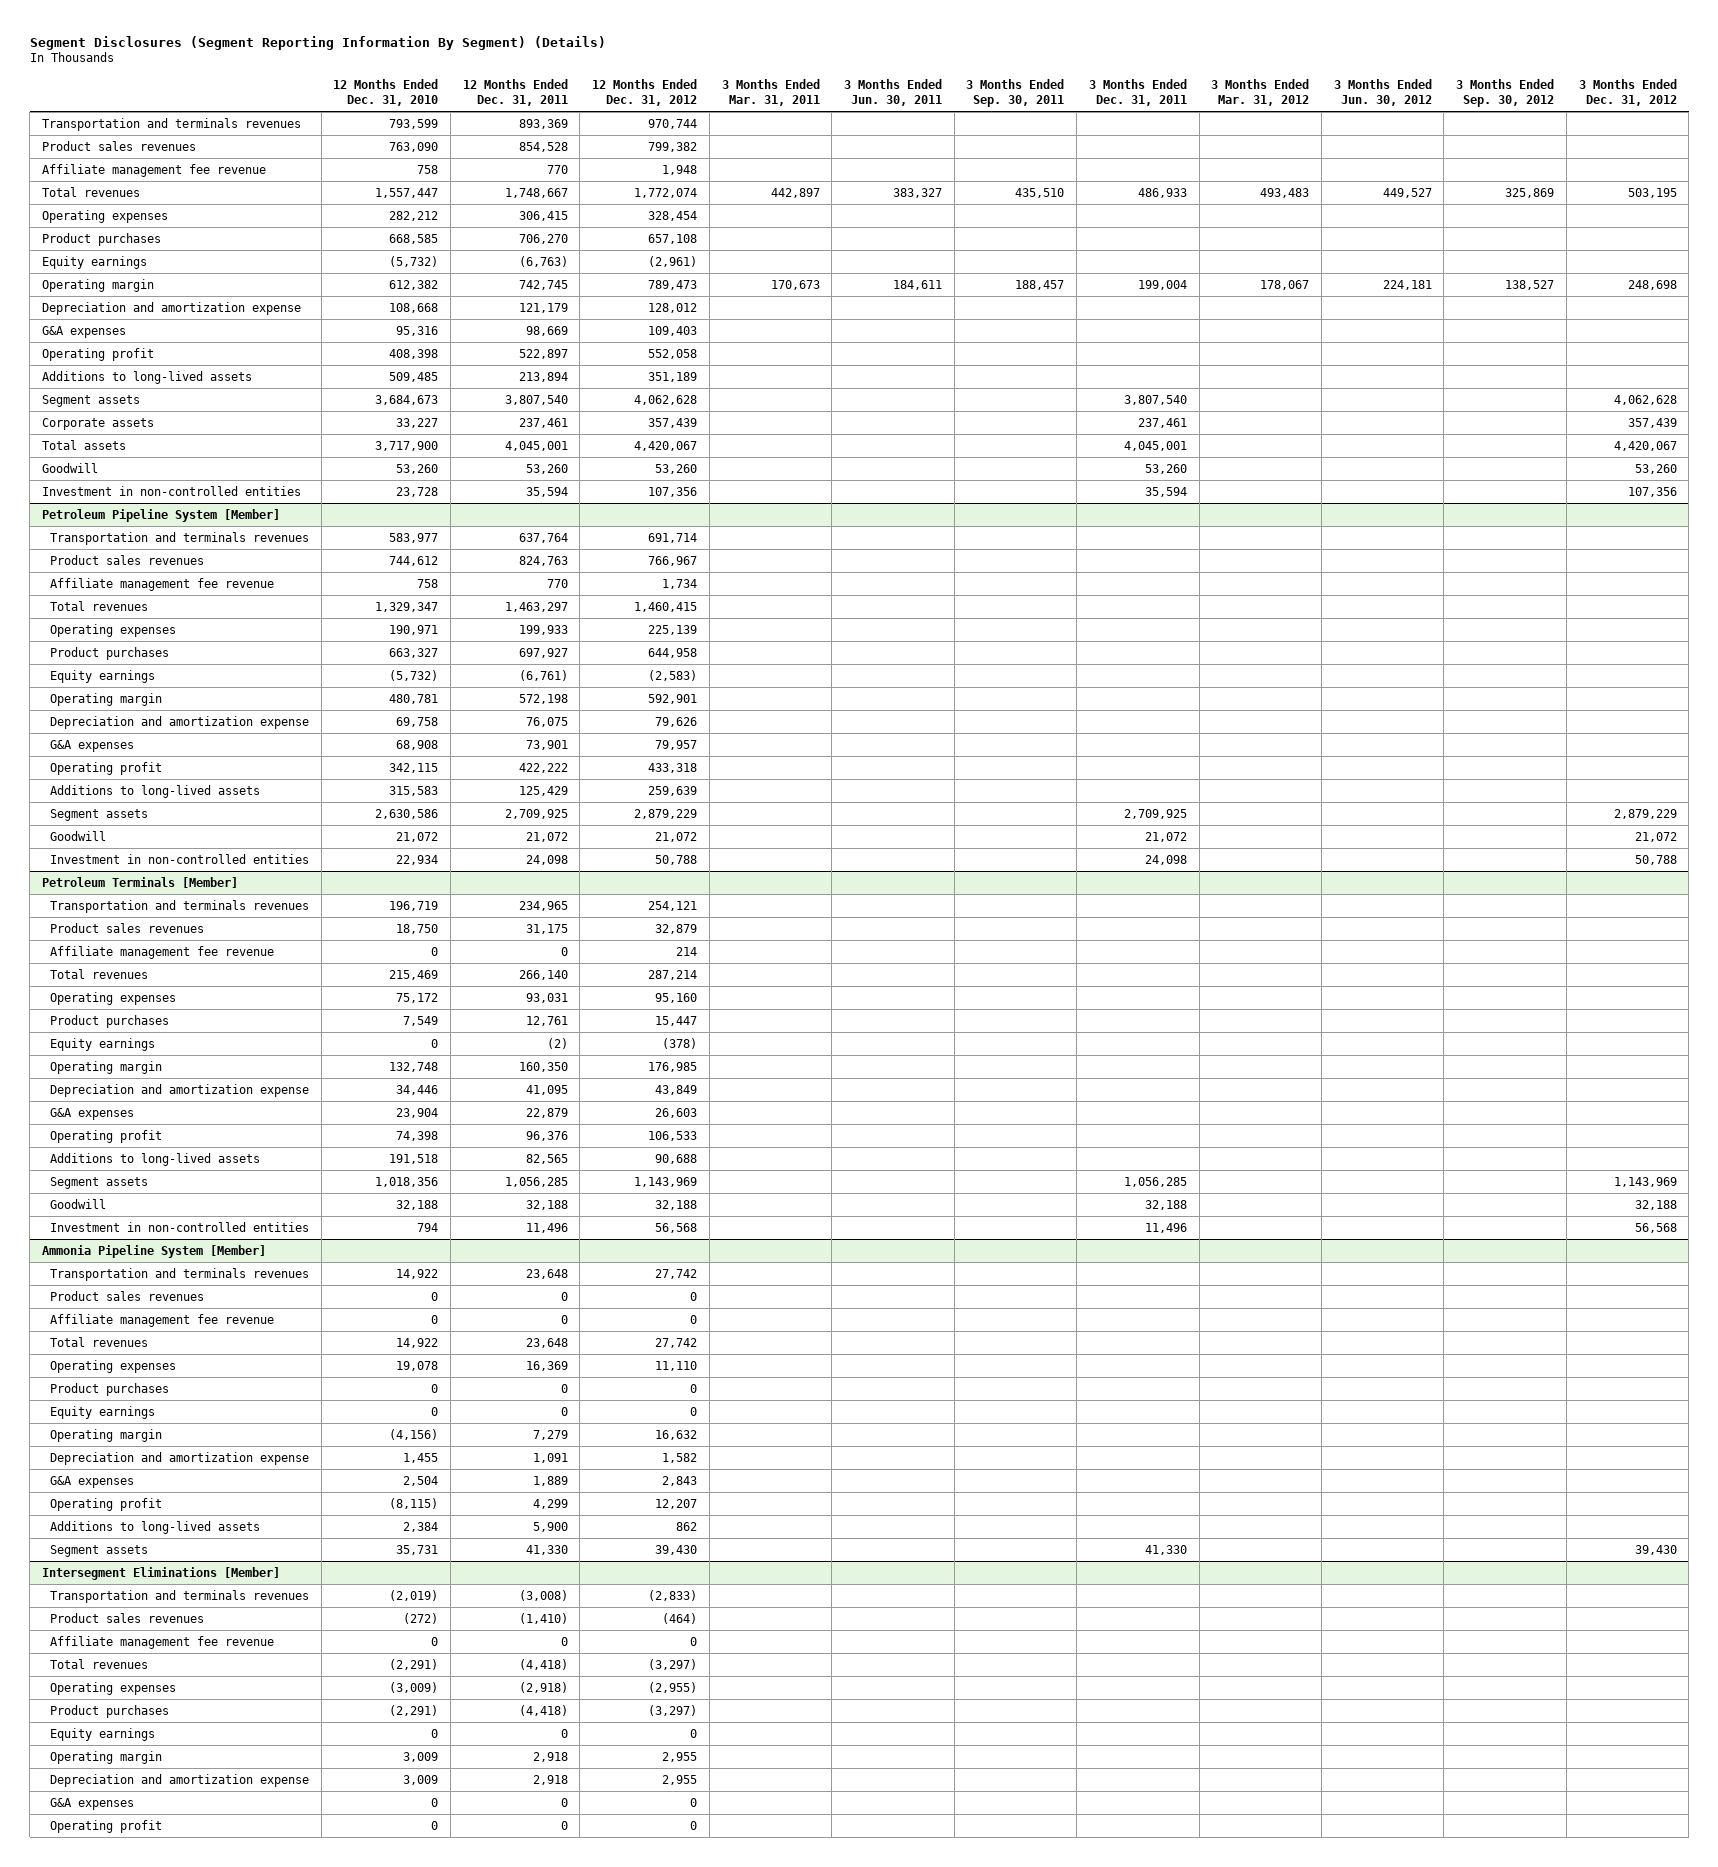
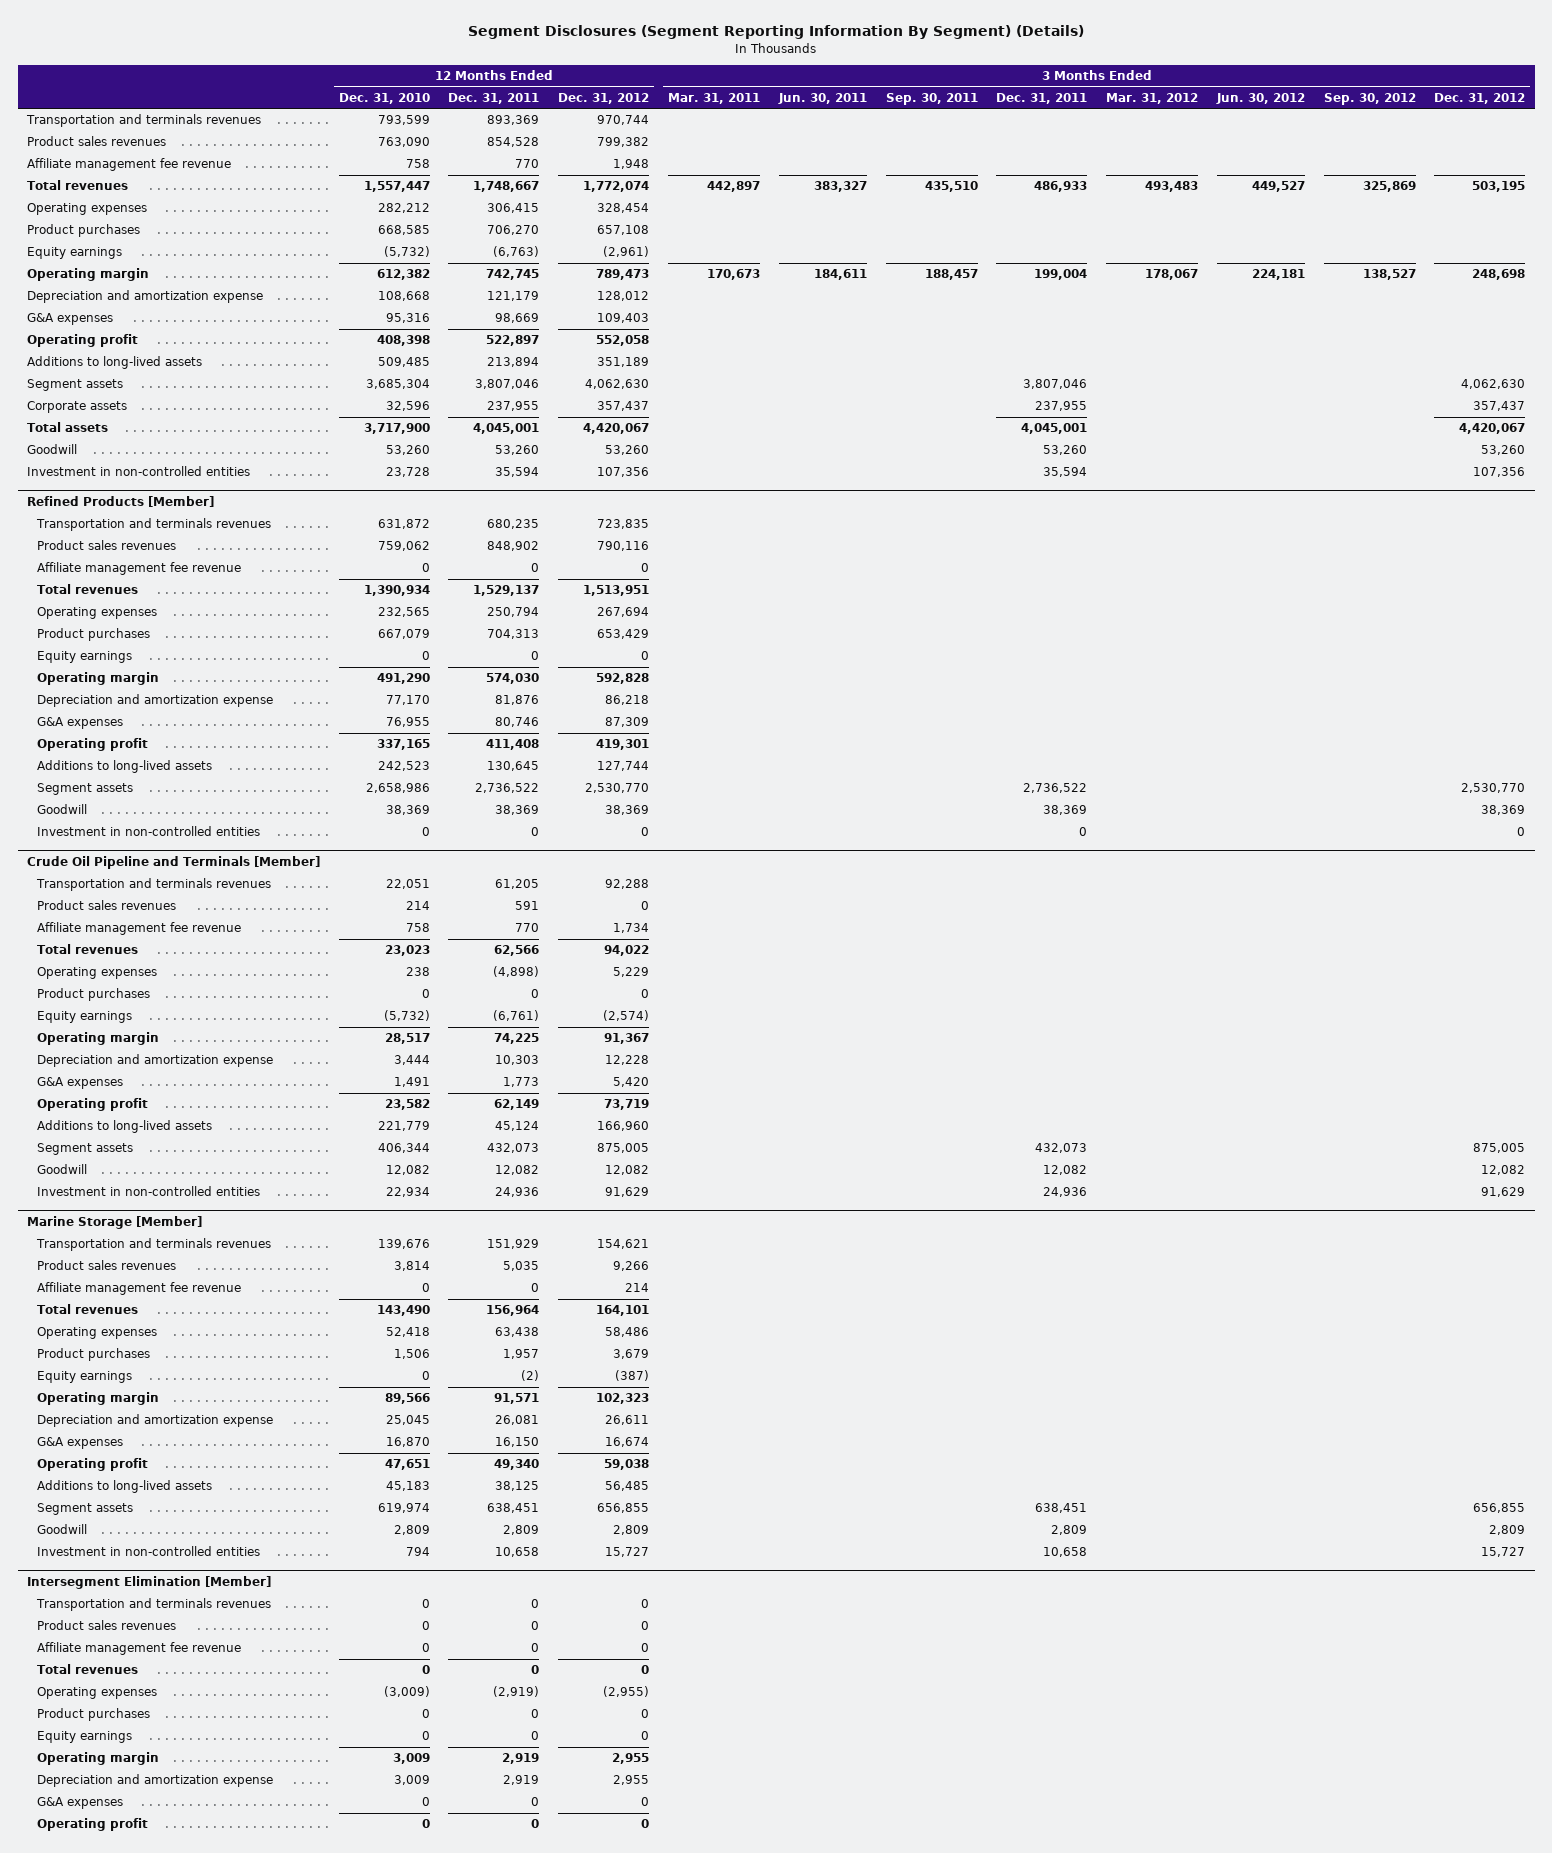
[375,394,439,405] 3,684,673 -> [365,379,430,390] 3,685,304
[504,394,568,405] 3,807,540 -> [475,379,540,390] 3,807,046
[634,394,698,405] 4,062,628 -> [585,379,650,390] 4,062,630
[1123,394,1187,405] 3,807,540 -> [1023,379,1088,390] 3,807,046
[1613,394,1677,405] 4,062,628 -> [1461,379,1526,390] 4,062,630
[396,417,439,428] 33,227 -> [385,401,430,412] 32,596
[518,417,568,428] 237,461 -> [487,401,540,412] 237,955
[648,417,698,428] 357,439 -> [597,401,650,412] 357,437
[1137,417,1187,428] 237,461 -> [1035,401,1088,412] 237,955
[1627,417,1677,428] 357,439 -> [1473,401,1526,412] 357,437
[41,508,280,522] Petroleum Pipeline System [Member] -> none
none -> [26,496,214,508] Refined Products [Member]
[389,532,439,543] 583,977 -> [377,519,430,530] 631,872
[518,532,568,543] 637,764 -> [487,519,540,530] 680,235
[648,532,698,543] 691,714 -> [597,519,650,530] 723,835
[389,555,439,566] 744,612 -> [377,541,430,552] 759,062
[518,555,568,566] 824,763 -> [487,541,540,552] 848,902
[648,555,698,566] 766,967 -> [597,541,650,552] 790,116
none -> [37,562,242,576] Affiliate management fee revenue
none -> [37,584,139,595] Total revenues
none -> [37,607,158,620] Operating expenses
none -> [37,628,151,642] Product purchases
none -> [37,651,133,664] Equity earnings
none -> [37,672,160,686] Operating margin
none -> [37,694,274,708] Depreciation and amortization expense
none -> [37,717,124,730] G&A expenses
none -> [37,738,149,752] Operating profit
none -> [37,760,213,774] Additions to long-lived assets
none -> [37,783,134,796] Segment assets
none -> [37,804,88,815] Goodwill
none -> [37,826,261,837] Investment in non-controlled entities
none -> [26,856,320,870] Crude Oil Pipeline and Terminals [Member]
none -> [36,878,272,892] Transportation and terminals revenues
none -> [37,900,177,911] Product sales revenues
[41,876,238,888] Petroleum Terminals [Member] -> none
[375,601,439,612] 1,329,347 -> [384,945,430,957] 23,023
[504,601,568,612] 1,463,297 -> [494,945,540,957] 62,566
[634,601,698,612] 1,460,415 -> [604,945,650,957] 94,022
[389,624,439,635] 190,971 -> [405,967,430,977] 238
[518,624,568,635] 199,933 -> [493,966,540,978] (4,898)
[648,624,698,635] 225,139 -> [613,967,650,978] 5,229
[389,647,439,658] 663,327 -> [421,989,430,999] 0
[518,647,568,658] 697,927 -> [531,989,540,999] 0
[648,647,698,658] 644,958 -> [641,989,650,999] 0
[648,669,698,681] (2,583) -> [603,1010,650,1022] (2,574)
[389,693,439,704] 480,781 -> [384,1033,430,1045] 28,517
[518,693,568,704] 572,198 -> [494,1033,540,1045] 74,225
[648,693,698,704] 592,901 -> [604,1033,650,1045] 91,367
[396,716,439,727] 69,758 -> [393,1055,430,1066] 3,444
[525,716,568,727] 76,075 -> [495,1055,540,1066] 10,303
[655,716,698,727] 79,626 -> [605,1055,650,1066] 12,228
[396,739,439,750] 68,908 -> [393,1077,430,1088] 1,491
[525,739,568,750] 73,901 -> [503,1077,540,1088] 1,773
[655,739,698,750] 79,957 -> [613,1077,650,1088] 5,420
[389,762,439,773] 342,115 -> [384,1099,430,1111] 23,582
[518,762,568,773] 422,222 -> [494,1099,540,1111] 62,149
[648,762,698,773] 433,318 -> [604,1099,650,1111] 73,719
[389,785,439,796] 315,583 -> [377,1121,430,1132] 221,779
[518,785,568,796] 125,429 -> [495,1121,540,1132] 45,124
[648,785,698,796] 259,639 -> [597,1121,650,1132] 166,960
[375,808,439,819] 2,630,586 -> [377,1143,430,1154] 406,344
[504,808,568,819] 2,709,925 -> [487,1143,540,1154] 432,073
[634,808,698,819] 2,879,229 -> [597,1143,650,1154] 875,005
[1123,808,1187,819] 2,709,925 -> [1035,1143,1088,1154] 432,073
[1613,808,1677,819] 2,879,229 -> [1473,1143,1526,1154] 875,005
[396,831,439,842] 21,072 -> [385,1165,430,1176] 12,082
[525,831,568,842] 21,072 -> [495,1165,540,1176] 12,082
[655,831,698,842] 21,072 -> [605,1165,650,1176] 12,082
[1144,831,1187,842] 21,072 -> [1043,1165,1088,1176] 12,082
[1634,831,1677,842] 21,072 -> [1481,1165,1526,1176] 12,082
[525,854,568,865] 24,098 -> [495,1187,540,1198] 24,936
[655,854,698,865] 50,788 -> [605,1187,650,1198] 91,629
[1144,854,1187,865] 24,098 -> [1043,1187,1088,1198] 24,936
[1634,854,1677,865] 50,788 -> [1481,1187,1526,1198] 91,629
none -> [26,1216,202,1230] Marine Storage [Member]
[389,900,439,911] 196,719 -> [377,1239,430,1250] 139,676
[518,900,568,911] 234,965 -> [487,1239,540,1250] 151,929
[648,900,698,911] 254,121 -> [597,1239,650,1250] 154,621
[396,923,439,934] 18,750 -> [393,1261,430,1272] 3,814
[525,923,568,934] 31,175 -> [503,1261,540,1272] 5,035
[655,923,698,934] 32,879 -> [613,1261,650,1272] 9,266
[41,1244,266,1258] Ammonia Pipeline System [Member] -> none
[389,969,439,980] 215,469 -> [376,1305,430,1317] 143,490
[518,969,568,980] 266,140 -> [486,1305,540,1317] 156,964
[648,969,698,980] 287,214 -> [596,1305,650,1317] 164,101
[396,992,439,1003] 75,172 -> [385,1327,430,1338] 52,418
[525,992,568,1003] 93,031 -> [495,1327,540,1338] 63,438
[655,992,698,1003] 95,160 -> [605,1327,650,1338] 58,486
[403,1015,439,1026] 7,549 -> [393,1349,430,1360] 1,506
[525,1015,568,1026] 12,761 -> [503,1349,540,1360] 1,957
[655,1015,698,1026] 15,447 -> [613,1349,650,1360] 3,679
[662,1037,698,1049] (378) -> [615,1370,650,1382] (387)
[389,1061,439,1072] 132,748 -> [384,1393,430,1405] 89,566
[518,1061,568,1072] 160,350 -> [494,1393,540,1405] 91,571
[648,1061,698,1072] 176,985 -> [596,1393,650,1405] 102,323
[396,1084,439,1095] 34,446 -> [385,1415,430,1426] 25,045
[525,1084,568,1095] 41,095 -> [495,1415,540,1426] 26,081
[655,1084,698,1095] 43,849 -> [605,1415,650,1426] 26,611
[396,1107,439,1118] 23,904 -> [385,1437,430,1448] 16,870
[525,1107,568,1118] 22,879 -> [495,1437,540,1448] 16,150
[655,1107,698,1118] 26,603 -> [605,1437,650,1448] 16,674
[396,1130,439,1141] 74,398 -> [384,1459,430,1471] 47,651
[525,1130,568,1141] 96,376 -> [494,1459,540,1471] 49,340
[648,1130,698,1141] 106,533 -> [604,1459,650,1471] 59,038
[389,1153,439,1164] 191,518 -> [385,1481,430,1492] 45,183
[525,1153,568,1164] 82,565 -> [495,1481,540,1492] 38,125
[655,1153,698,1164] 90,688 -> [605,1481,650,1492] 56,485
[375,1176,439,1187] 1,018,356 -> [377,1503,430,1514] 619,974
[504,1176,568,1187] 1,056,285 -> [487,1503,540,1514] 638,451
[634,1176,698,1187] 1,143,969 -> [597,1503,650,1514] 656,855
[1123,1176,1187,1187] 1,056,285 -> [1035,1503,1088,1514] 638,451
[1613,1176,1677,1187] 1,143,969 -> [1473,1503,1526,1514] 656,855
[396,1199,439,1210] 32,188 -> [393,1525,430,1536] 2,809
[525,1199,568,1210] 32,188 -> [503,1525,540,1536] 2,809
[655,1199,698,1210] 32,188 -> [613,1525,650,1536] 2,809
[1144,1199,1187,1210] 32,188 -> [1051,1525,1088,1536] 2,809
[1634,1199,1677,1210] 32,188 -> [1489,1525,1526,1536] 2,809
[525,1222,568,1233] 11,496 -> [495,1547,540,1558] 10,658
[655,1222,698,1233] 56,568 -> [605,1547,650,1558] 15,727
[1144,1222,1187,1233] 11,496 -> [1043,1547,1088,1558] 10,658
[1634,1222,1677,1233] 56,568 -> [1481,1547,1526,1558] 15,727
none -> [26,1576,271,1590] Intersegment Elimination [Member]
[396,1268,439,1279] 14,922 -> [421,1599,430,1609] 0
[525,1268,568,1279] 23,648 -> [531,1599,540,1609] 0
[655,1268,698,1279] 27,742 -> [641,1599,650,1609] 0
[396,1337,439,1348] 14,922 -> [421,1665,430,1675] 0
[525,1337,568,1348] 23,648 -> [531,1665,540,1675] 0
[655,1337,698,1348] 27,742 -> [641,1665,650,1675] 0
[396,1360,439,1371] 19,078 -> [383,1686,430,1698] (3,009)
[525,1360,568,1371] 16,369 -> [493,1686,540,1698] (2,919)
[655,1360,698,1371] 11,110 -> [603,1686,650,1698] (2,955)
[49,1475,134,1488] G&A expenses -> none
[49,1497,162,1511] Operating profit -> none
[49,1520,260,1534] Additions to long-lived assets -> none
[49,1544,148,1557] Segment assets -> none
[41,1566,280,1580] Intersegment Eliminations [Member] -> none
[49,1589,309,1603] Transportation and terminals revenues -> none
[49,1612,204,1623] Product sales revenues -> none
[49,1635,274,1649] Affiliate management fee revenue -> none
[49,1658,148,1669] Total revenues -> none
[49,1681,176,1695] Operating expenses -> none
[49,1704,169,1718] Product purchases -> none
[49,1727,155,1741] Equity earnings -> none
[49,1750,162,1764] Operating margin -> none
[49,1773,309,1787] Depreciation and amortization expense -> none
[389,1428,439,1440] (4,156) -> [392,1753,430,1765] 3,009
[532,1429,568,1440] 7,279 -> [502,1753,540,1765] 2,919
[655,1429,698,1440] 16,632 -> [612,1753,650,1765] 2,955
[403,1452,439,1463] 1,455 -> [393,1775,430,1786] 3,009
[532,1452,568,1463] 1,091 -> [503,1775,540,1786] 2,919
[662,1452,698,1463] 1,582 -> [613,1775,650,1786] 2,955

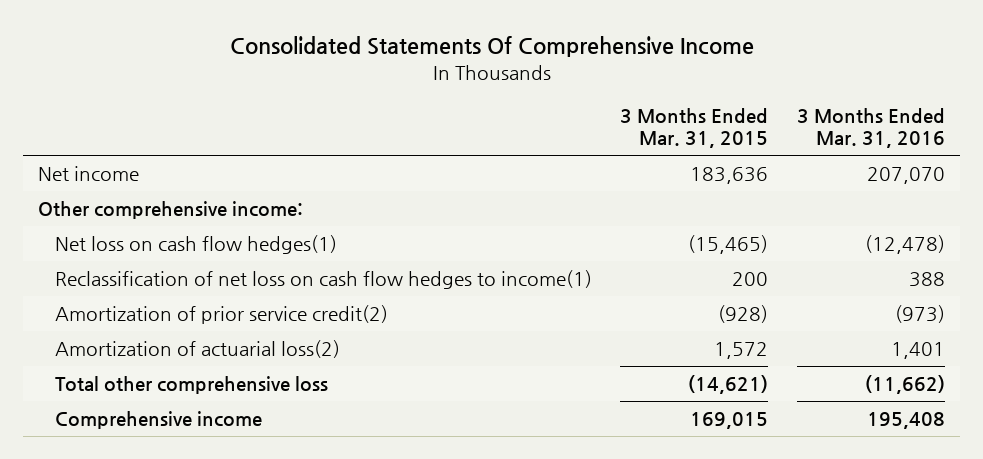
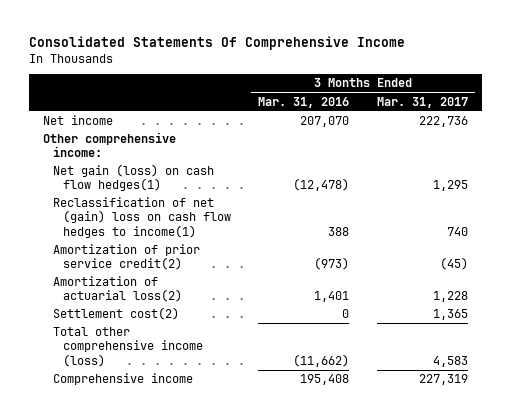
[620,108,769,149] 3 Months Ended Mar. 31, 2015 -> none
none -> [377,96,469,108] Mar. 31, 2017
[54,235,337,255] Net loss on cash flow hedges(1) -> [52,164,214,192] Net gain (loss) on cash flow hedges(1)
[54,270,592,290] Reclassification of net loss on cash flow hedges to income(1) -> [52,197,231,238] Reclassification of net (gain) loss on cash flow hedges to income(1)
none -> [52,307,179,321] Settlement cost(2)
[54,376,328,395] Total other comprehensive loss -> [52,327,203,367] Total other comprehensive income (loss)

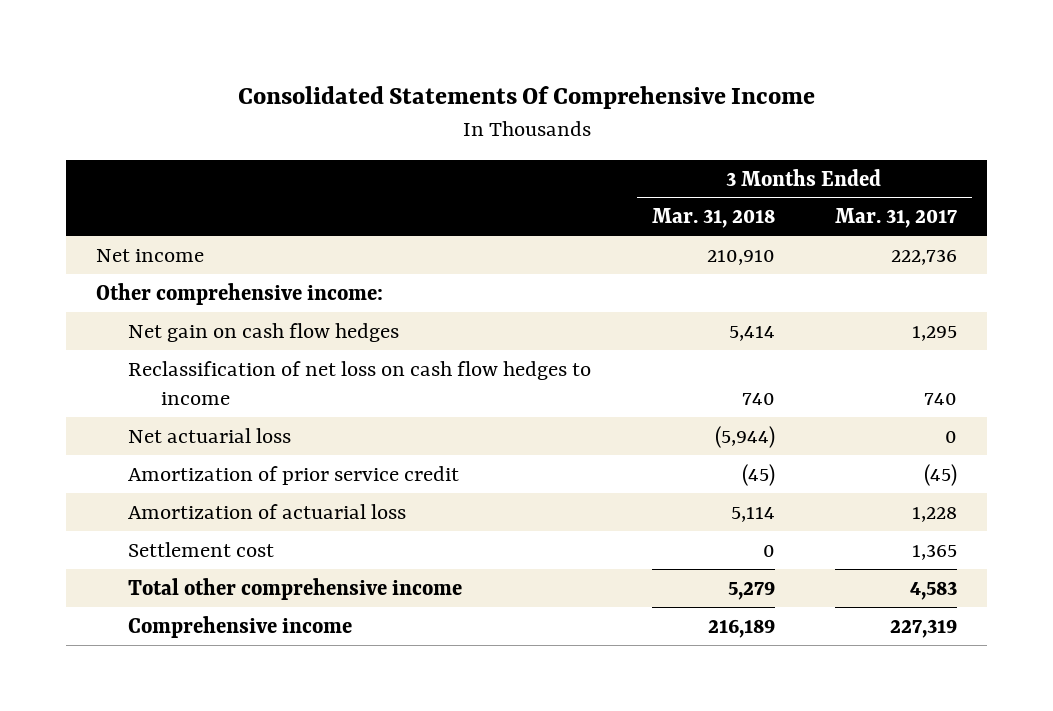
[258,96,350,108] Mar. 31, 2016 -> none
none -> [651,208,775,229] Mar. 31, 2018
[52,164,214,192] Net gain (loss) on cash flow hedges(1) -> [128,322,400,342] Net gain on cash flow hedges
[52,197,231,238] Reclassification of net (gain) loss on cash flow hedges to income(1) -> [128,360,592,405] Reclassification of net loss on cash flow hedges to income
none -> [128,427,292,443] Net actuarial loss
[52,244,200,271] Amortization of prior service credit(2) -> [128,465,460,485] Amortization of prior service credit
[52,276,182,303] Amortization of actuarial loss(2) -> [128,503,407,519] Amortization of actuarial loss
[52,307,179,321] Settlement cost(2) -> [128,541,275,557] Settlement cost
[52,327,203,367] Total other comprehensive income (loss) -> [128,577,463,600] Total other comprehensive income

